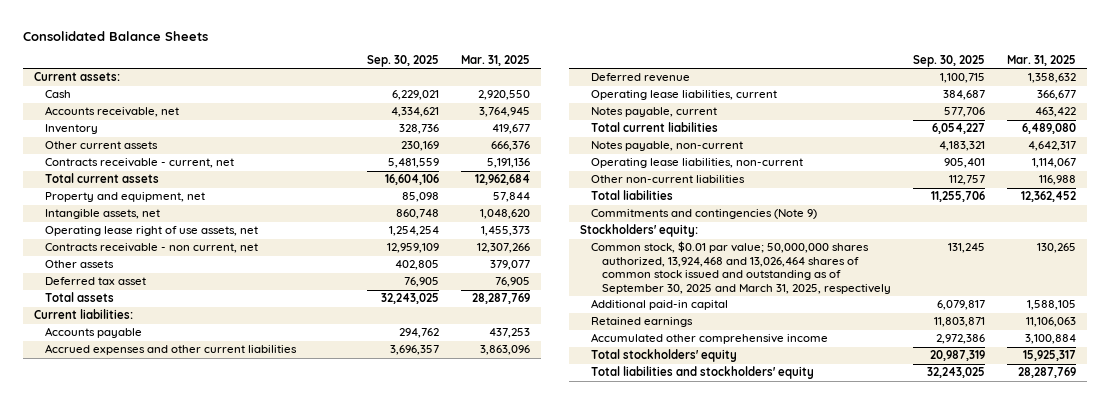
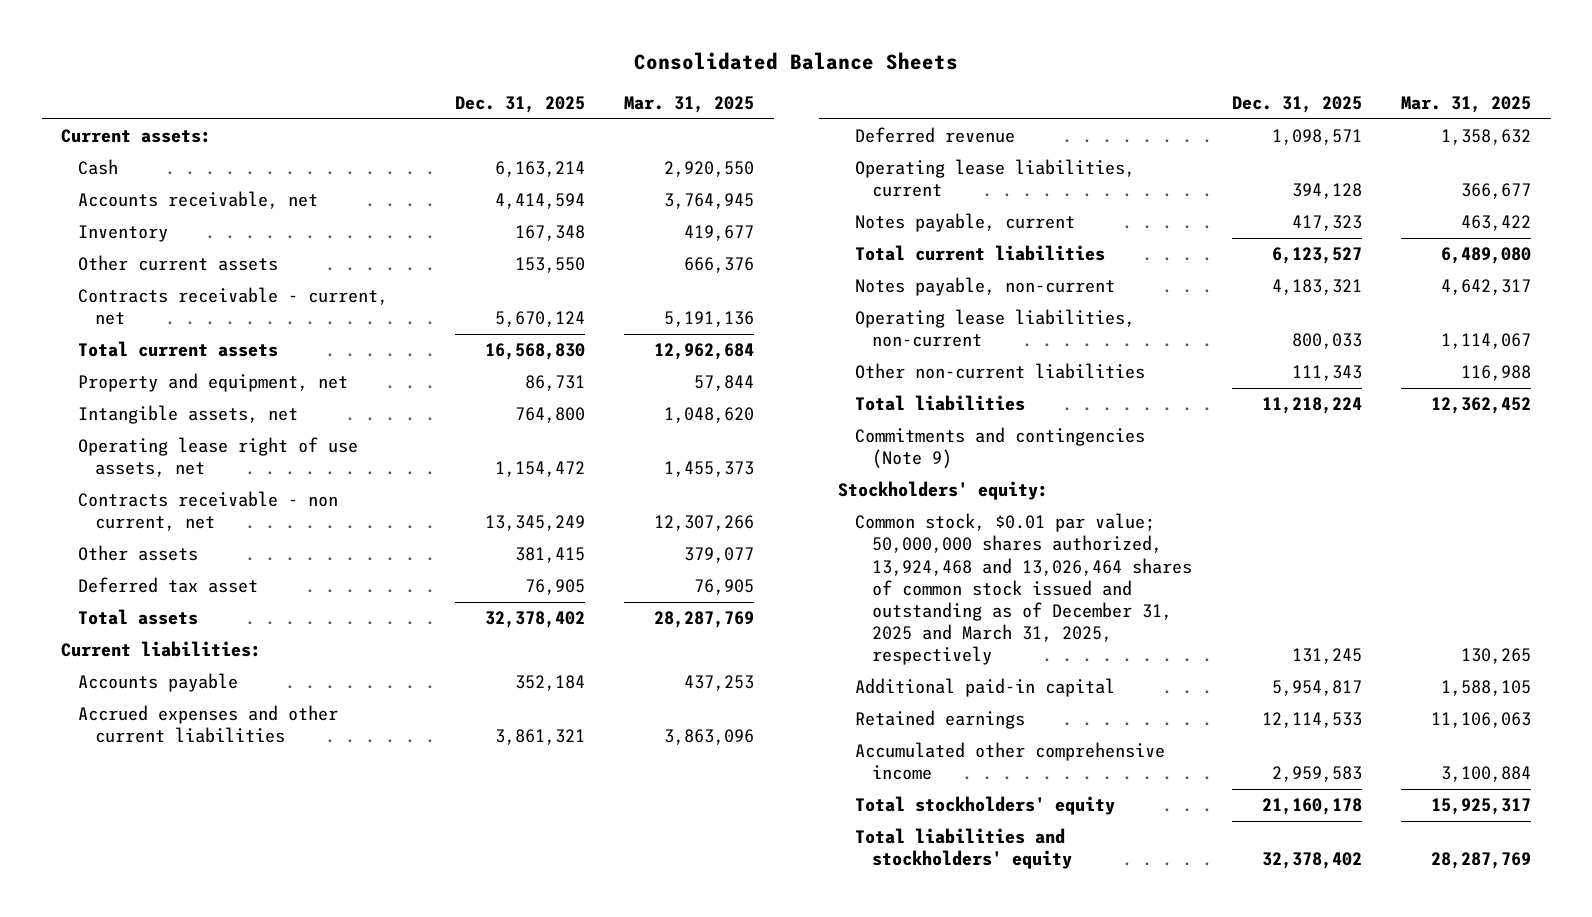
[366,55,439,68] Sep. 30, 2025 -> none
none -> [454,96,585,114] Dec. 31, 2025
[591,241,891,294] Common stock, $0.01 par value; 50,000,000 shares authorized, 13,924,468 and 13,026,464 shares of common stock issued and outstanding as of September 30, 2025 and March 31, 2025, respectively -> [855,513,1193,666] Common stock, $0.01 par value; 50,000,000 shares authorized, 13,924,468 and 13,026,464 shares of common stock issued and outstanding as of December 31, 2025 and March 31, 2025, respectively

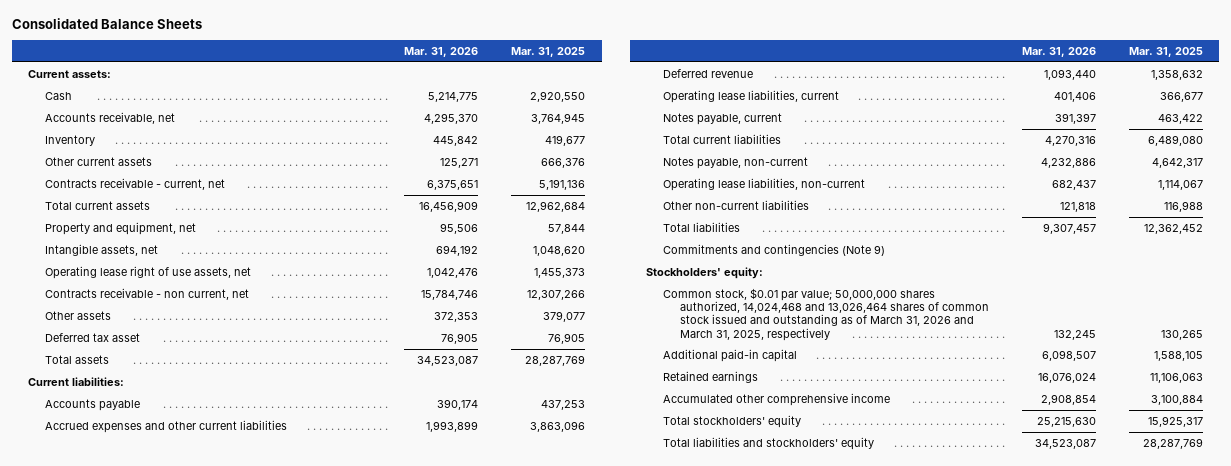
[454,96,585,114] Dec. 31, 2025 -> none
none -> [404,47,479,58] Mar. 31, 2026
[855,513,1193,666] Common stock, $0.01 par value; 50,000,000 shares authorized, 13,924,468 and 13,026,464 shares of common stock issued and outstanding as of December 31, 2025 and March 31, 2025, respectively -> [662,287,990,341] Common stock, $0.01 par value; 50,000,000 shares authorized, 14,024,468 and 13,026,464 shares of common stock issued and outstanding as of March 31, 2026 and March 31, 2025, respectively

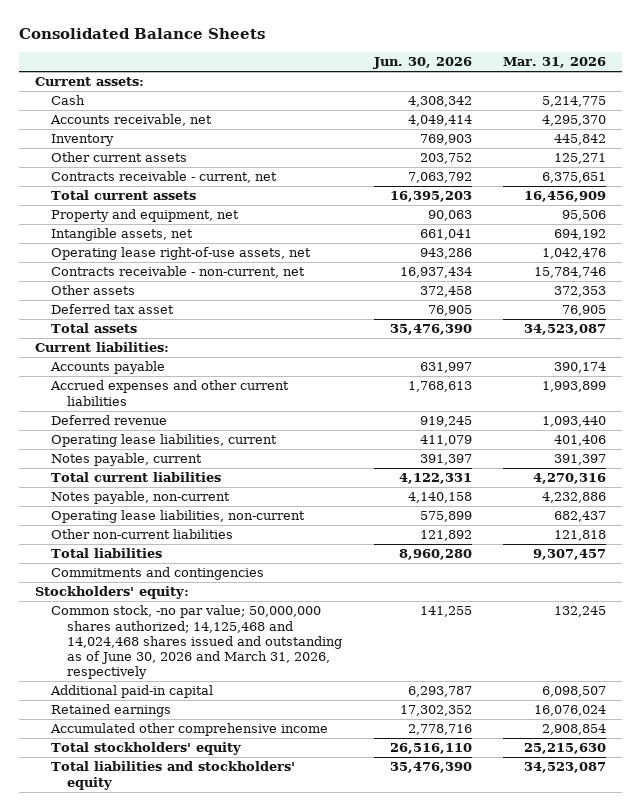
[511,47,586,58] Mar. 31, 2025 -> none
none -> [372,57,472,70] Jun. 30, 2026
[45,265,252,279] Operating lease right of use assets, net -> [50,247,311,261] Operating lease right-of-use assets, net
[45,287,250,300] Contracts receivable - non current, net -> [50,266,305,279] Contracts receivable - non-current, net
[662,243,885,256] Commitments and contingencies (Note 9) -> [50,567,264,581] Commitments and contingencies
[662,287,990,341] Common stock, $0.01 par value; 50,000,000 shares authorized, 14,024,468 and 13,026,464 shares of common stock issued and outstanding as of March 31, 2026 and March 31, 2025, respectively -> [50,605,343,680] Common stock, -no par value; 50,000,000 shares authorized; 14,125,468 and 14,024,468 shares issued and outstanding as of June 30, 2026 and March 31, 2026, respectively

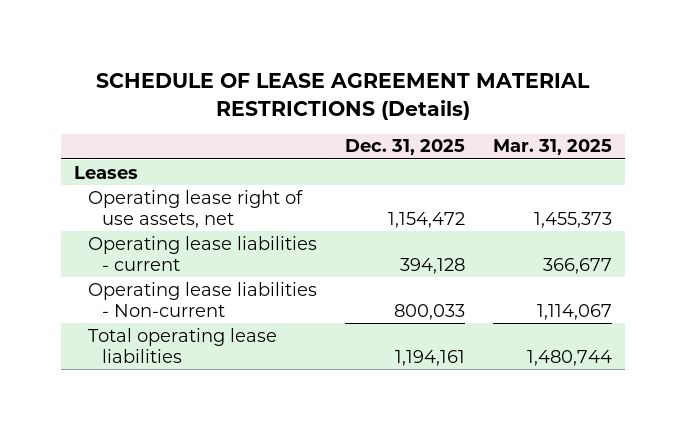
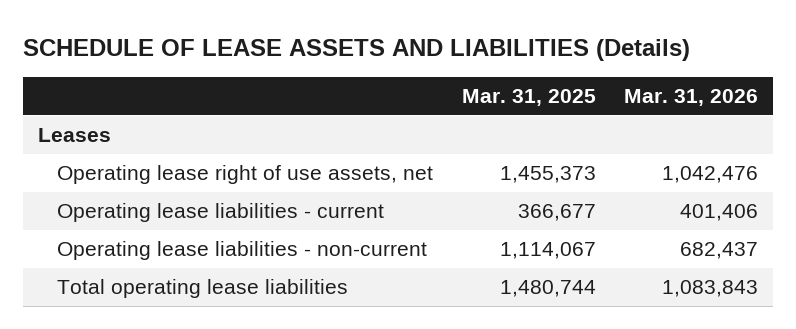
[96,73,591,120] SCHEDULE OF LEASE AGREEMENT MATERIAL RESTRICTIONS (Details) -> [23,39,691,62] SCHEDULE OF LEASE ASSETS AND LIABILITIES (Details)
[344,139,465,156] Dec. 31, 2025 -> none
none -> [624,89,759,107] Mar. 31, 2026
[88,281,318,317] Operating lease liabilities - Non-current -> [57,241,428,261] Operating lease liabilities - non-current

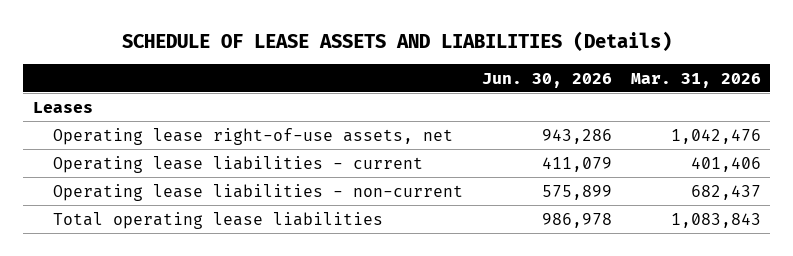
[461,89,596,107] Mar. 31, 2025 -> none
none -> [481,72,612,88] Jun. 30, 2026
[57,165,434,185] Operating lease right of use assets, net -> [52,127,453,145] Operating lease right-of-use assets, net

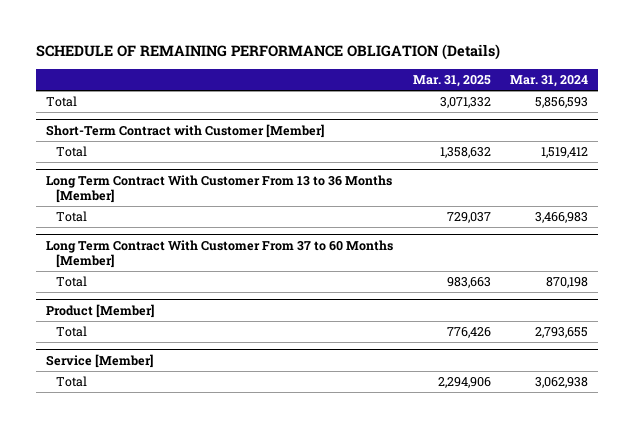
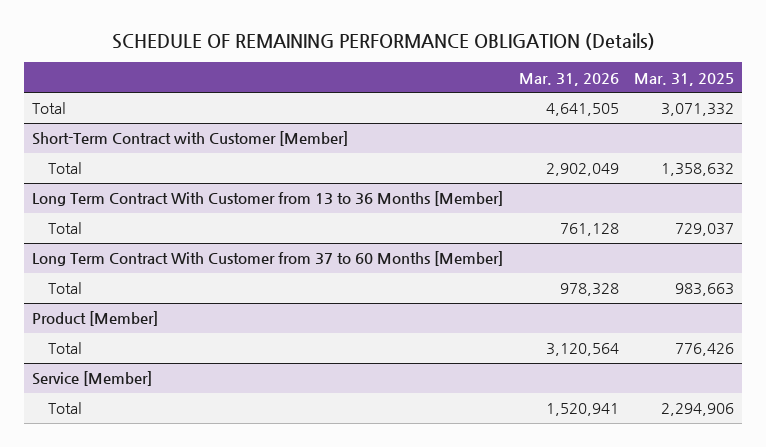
[509,75,588,88] Mar. 31, 2024 -> none
none -> [518,72,619,86] Mar. 31, 2026
[46,174,393,203] Long Term Contract With Customer From 13 to 36 Months [Member] -> [31,191,503,207] Long Term Contract With Customer from 13 to 36 Months [Member]
[46,239,394,268] Long Term Contract With Customer From 37 to 60 Months [Member] -> [31,251,503,267] Long Term Contract With Customer from 37 to 60 Months [Member]

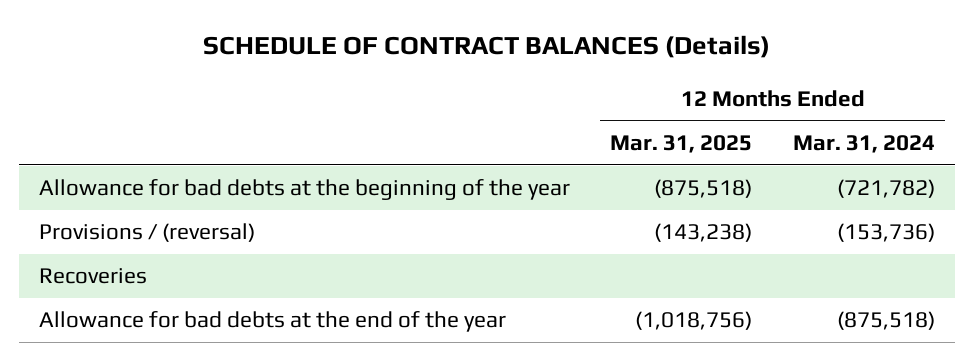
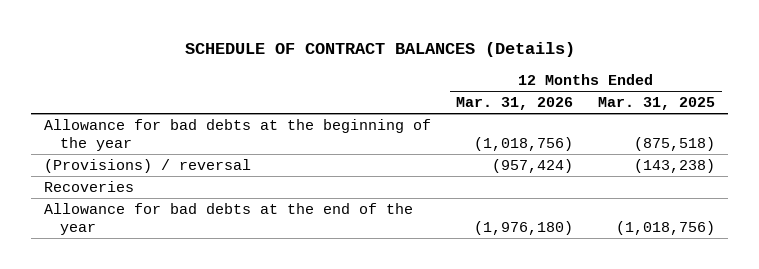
[792,135,935,154] Mar. 31, 2024 -> none
none -> [456,97,574,111] Mar. 31, 2026
[39,223,256,243] Provisions / (reversal) -> [43,158,251,173] (Provisions) / reversal

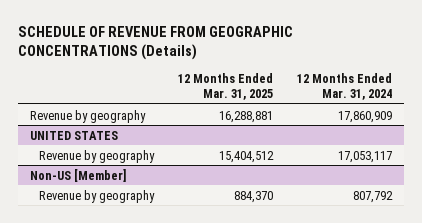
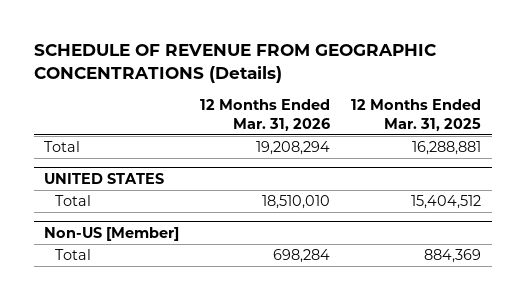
[297,73,393,100] 12 Months Ended Mar. 31, 2024 -> none
none -> [200,98,331,131] 12 Months Ended Mar. 31, 2026
[29,109,146,123] Revenue by geography -> [44,141,81,153] Total
[39,149,156,163] Revenue by geography -> [54,195,91,207] Total
[39,189,156,203] Revenue by geography -> none
none -> [54,249,91,261] Total

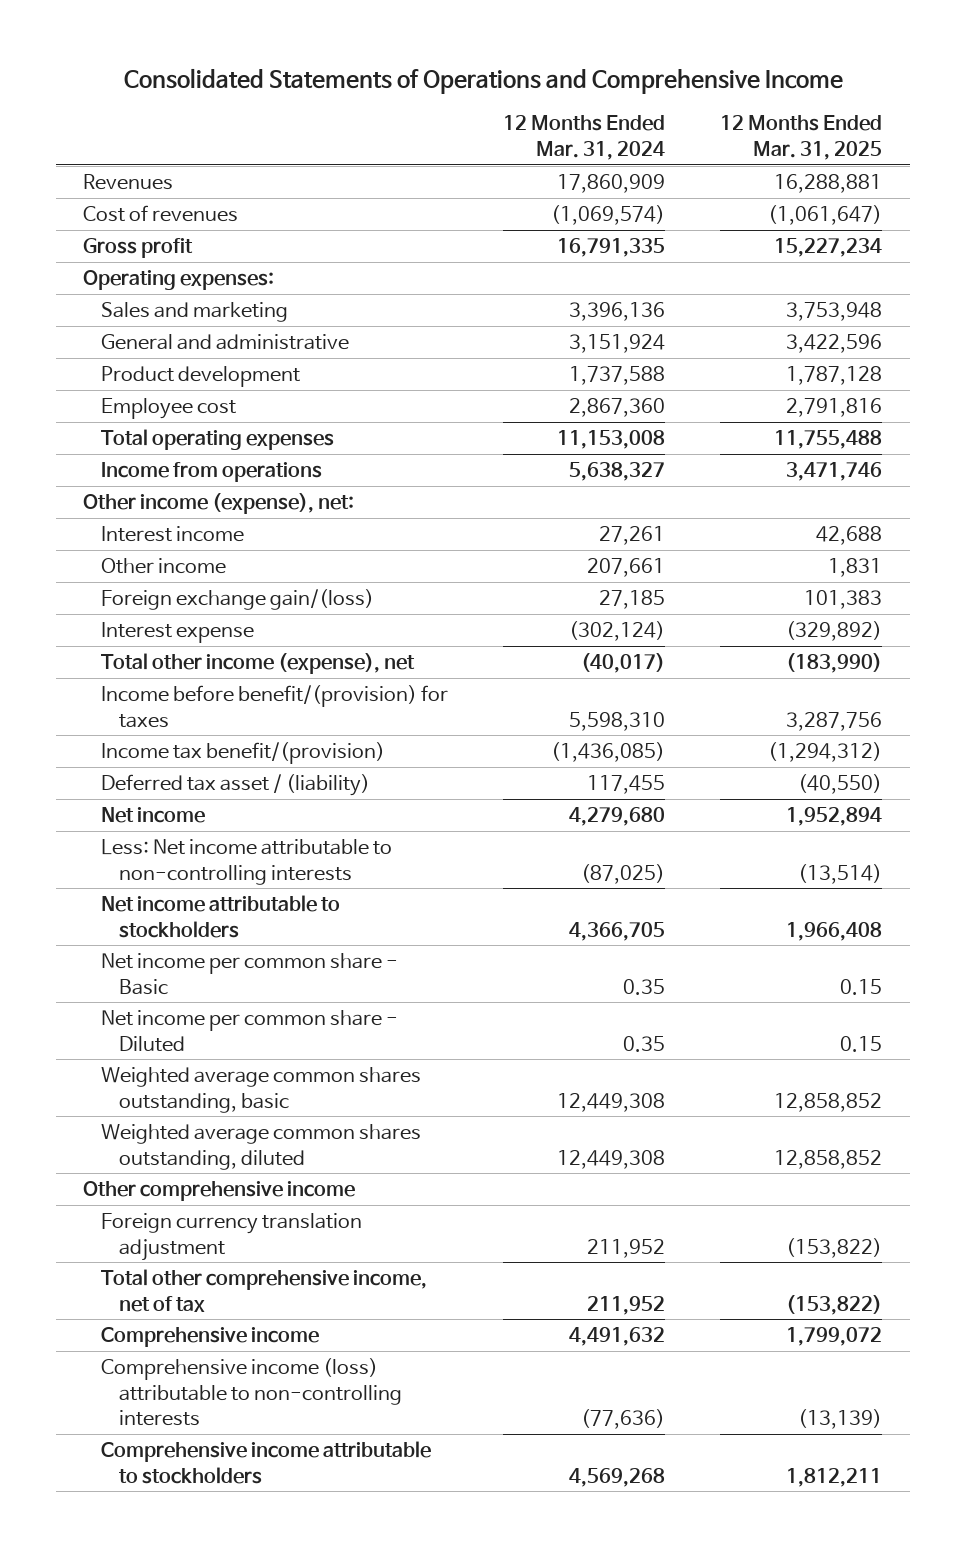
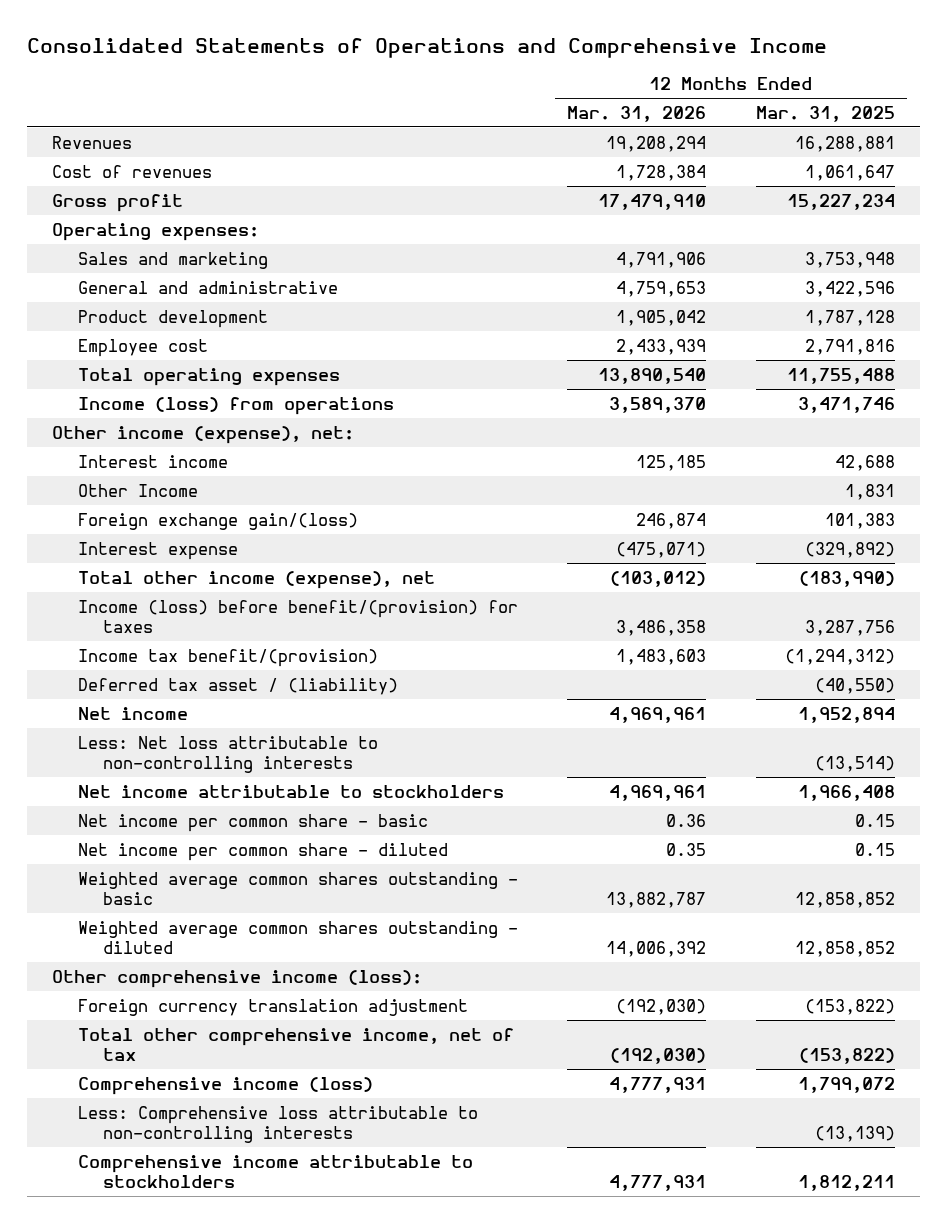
[503,115,666,161] 12 Months Ended Mar. 31, 2024 -> none
none -> [567,105,707,122] Mar. 31, 2026
[768,205,883,226] (1,061,647) -> [805,164,896,181] 1,061,647
[101,462,323,483] Income from operations -> [77,396,394,415] Income (loss) from operations
[101,558,227,575] Other income -> [77,483,198,497] Other Income
[101,685,449,728] Income before benefit/(provision) for taxes -> [77,599,518,634] Income (loss) before benefit/(provision) for taxes
[101,839,393,885] Less: Net income attributable to non-controlling interests -> [77,735,378,774] Less: Net loss attributable to non-controlling interests
[101,953,399,995] Net income per common share - Basic -> [77,813,428,832] Net income per common share - basic
[101,1010,399,1052] Net income per common share - Diluted -> [77,842,448,861] Net income per common share - diluted
[101,1067,422,1113] Weighted average common shares outstanding, basic -> [77,871,518,906] Weighted average common shares outstanding - basic
[101,1124,422,1170] Weighted average common shares outstanding, diluted -> [77,920,518,955] Weighted average common shares outstanding - diluted
[83,1181,356,1202] Other comprehensive income -> [52,969,423,988] Other comprehensive income (loss):
[101,1327,320,1348] Comprehensive income -> [77,1076,373,1095] Comprehensive income (loss)
[101,1358,402,1427] Comprehensive income (loss) attributable to non-controlling interests -> [77,1105,478,1144] Less: Comprehensive loss attributable to non-controlling interests

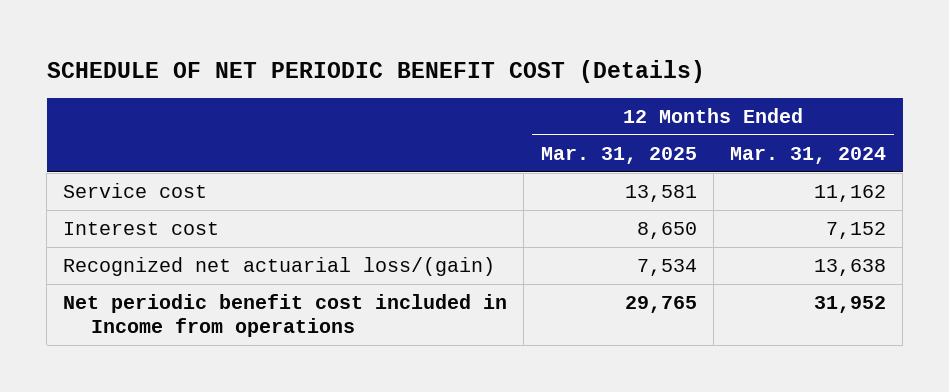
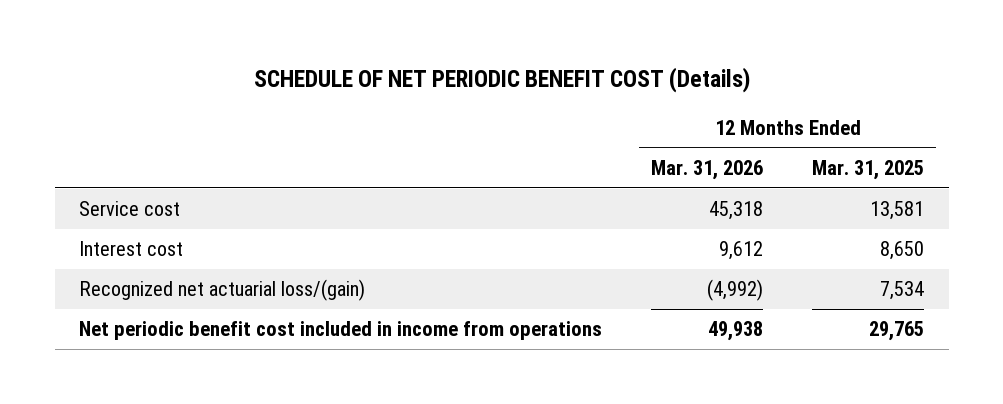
[729,146,886,164] Mar. 31, 2024 -> none
none -> [651,160,764,181] Mar. 31, 2026
[63,294,508,338] Net periodic benefit cost included in Income from operations -> [79,321,603,341] Net periodic benefit cost included in income from operations

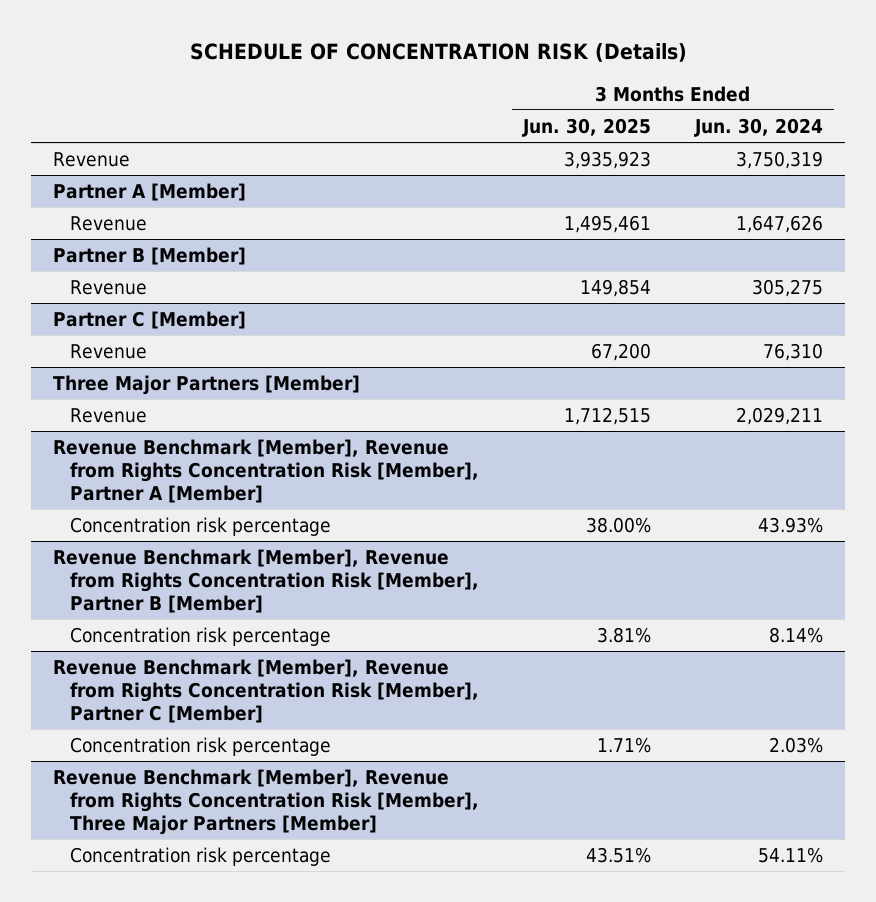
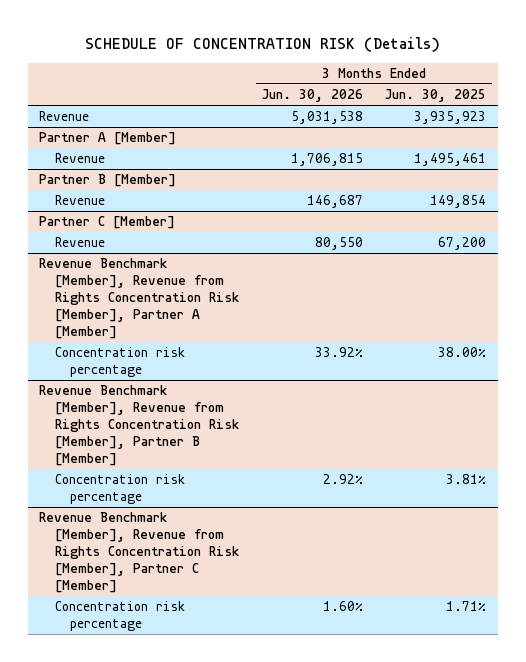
[693,117,823,137] Jun. 30, 2024 -> none
none -> [261,89,363,103] Jun. 30, 2026
[53,374,361,395] Three Major Partners [Member] -> none
[69,407,147,423] Revenue -> none
[53,768,479,836] Revenue Benchmark [Member], Revenue from Rights Concentration Risk [Member], Three Major Partners [Member] -> none
[69,846,331,866] Concentration risk percentage -> none

